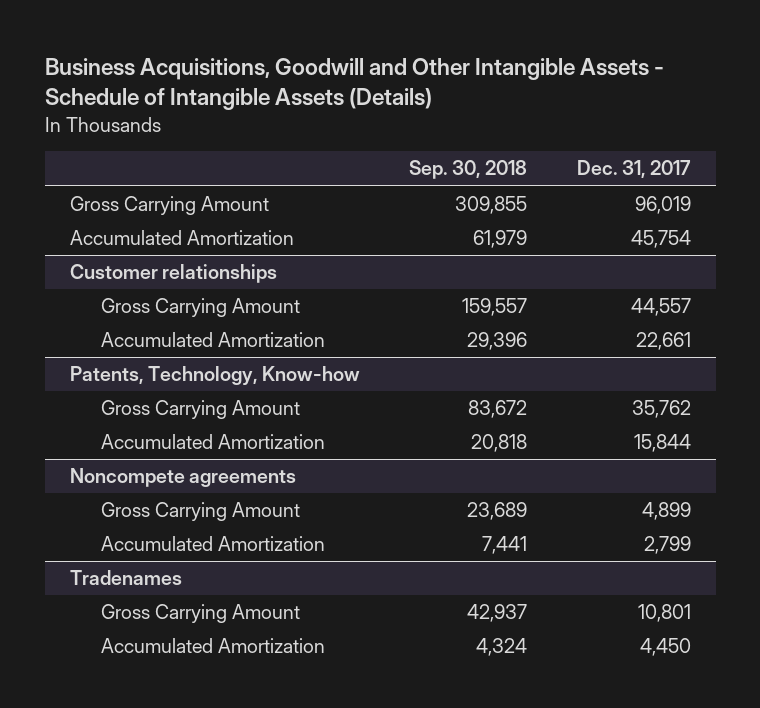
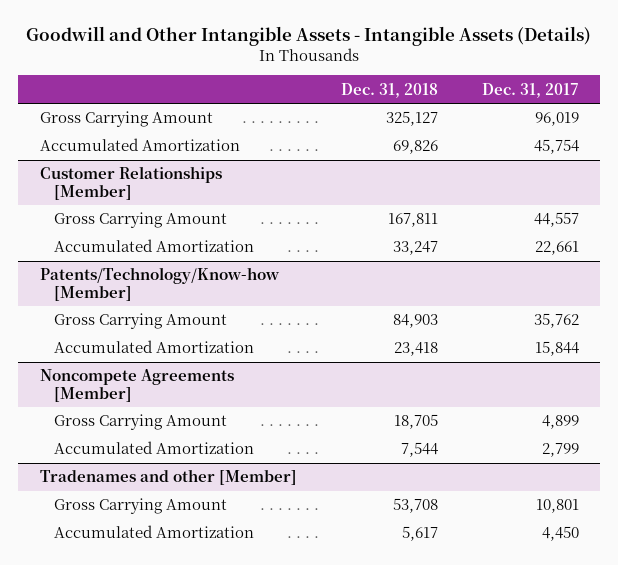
[44,57,664,111] Business Acquisitions, Goodwill and Other Intangible Assets - Schedule of Intangible Assets (Details) -> [26,25,592,46] Goodwill and Other Intangible Assets - Intangible Assets (Details)
[409,160,528,180] Sep. 30, 2018 -> none
none -> [340,82,438,98] Dec. 31, 2018
[69,264,277,284] Customer relationships -> [39,166,222,200] Customer Relationships [Member]
[69,366,360,386] Patents, Technology, Know-how -> [39,267,280,301] Patents/Technology/Know-how [Member]
[69,468,296,488] Noncompete agreements -> [39,369,234,402] Noncompete Agreements [Member]
[69,570,182,586] Tradenames -> [39,469,297,486] Tradenames and other [Member]

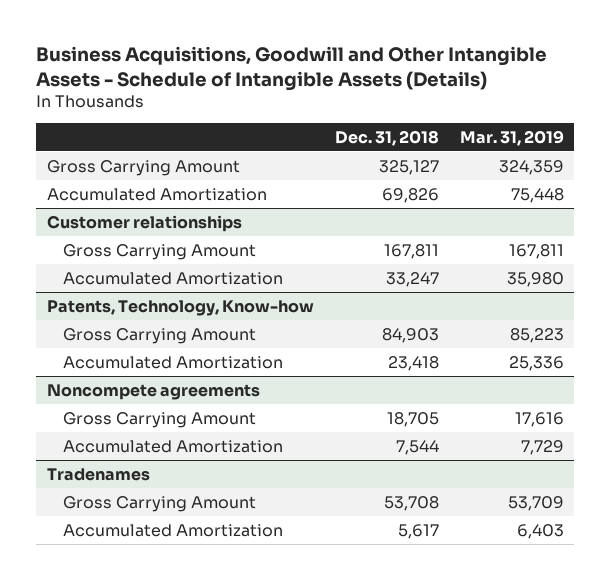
[26,25,592,46] Goodwill and Other Intangible Assets - Intangible Assets (Details) -> [36,46,548,91] Business Acquisitions, Goodwill and Other Intangible Assets - Schedule of Intangible Assets (Details)
[481,82,579,98] Dec. 31, 2017 -> none
none -> [459,129,564,146] Mar. 31, 2019
[39,166,222,200] Customer Relationships [Member] -> [46,214,242,232] Customer relationships
[39,267,280,301] Patents/Technology/Know-how [Member] -> [46,299,314,316] Patents, Technology, Know-how
[39,369,234,402] Noncompete Agreements [Member] -> [46,383,260,400] Noncompete agreements
[39,469,297,486] Tradenames and other [Member] -> [46,467,150,481] Tradenames

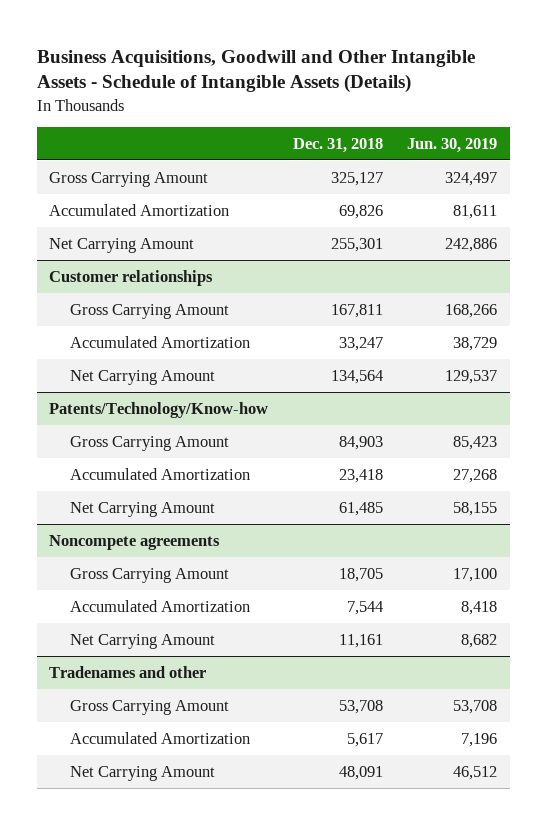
[459,129,564,146] Mar. 31, 2019 -> none
none -> [407,137,498,153] Jun. 30, 2019
none -> [49,237,195,253] Net Carrying Amount
none -> [70,369,216,385] Net Carrying Amount
[46,299,314,316] Patents, Technology, Know-how -> [49,401,269,418] Patents/Technology/Know-how
none -> [70,501,216,517] Net Carrying Amount
none -> [70,633,216,649] Net Carrying Amount
[46,467,150,481] Tradenames -> [49,665,207,678] Tradenames and other
none -> [70,765,216,781] Net Carrying Amount

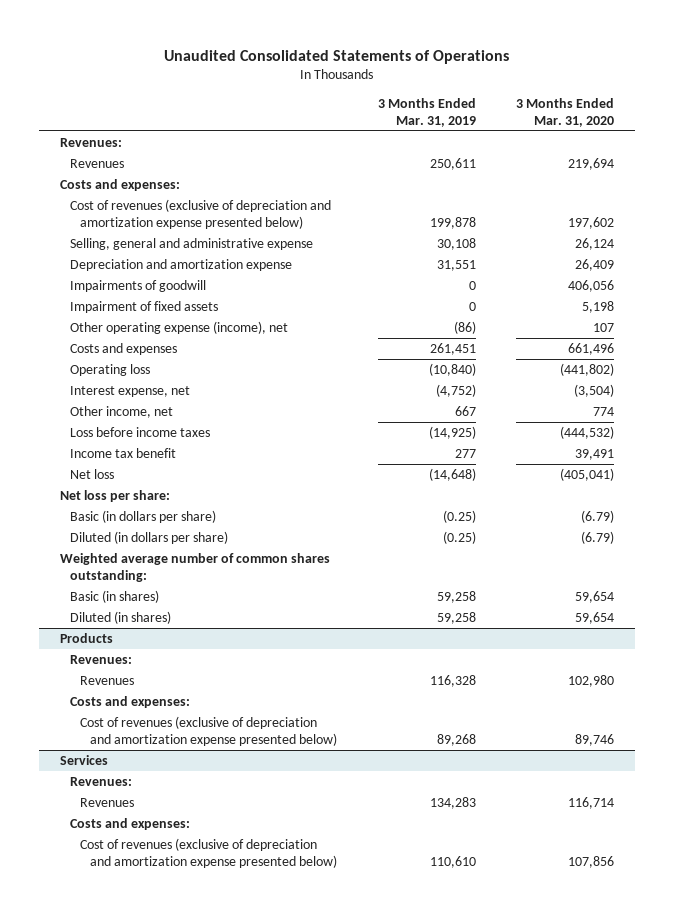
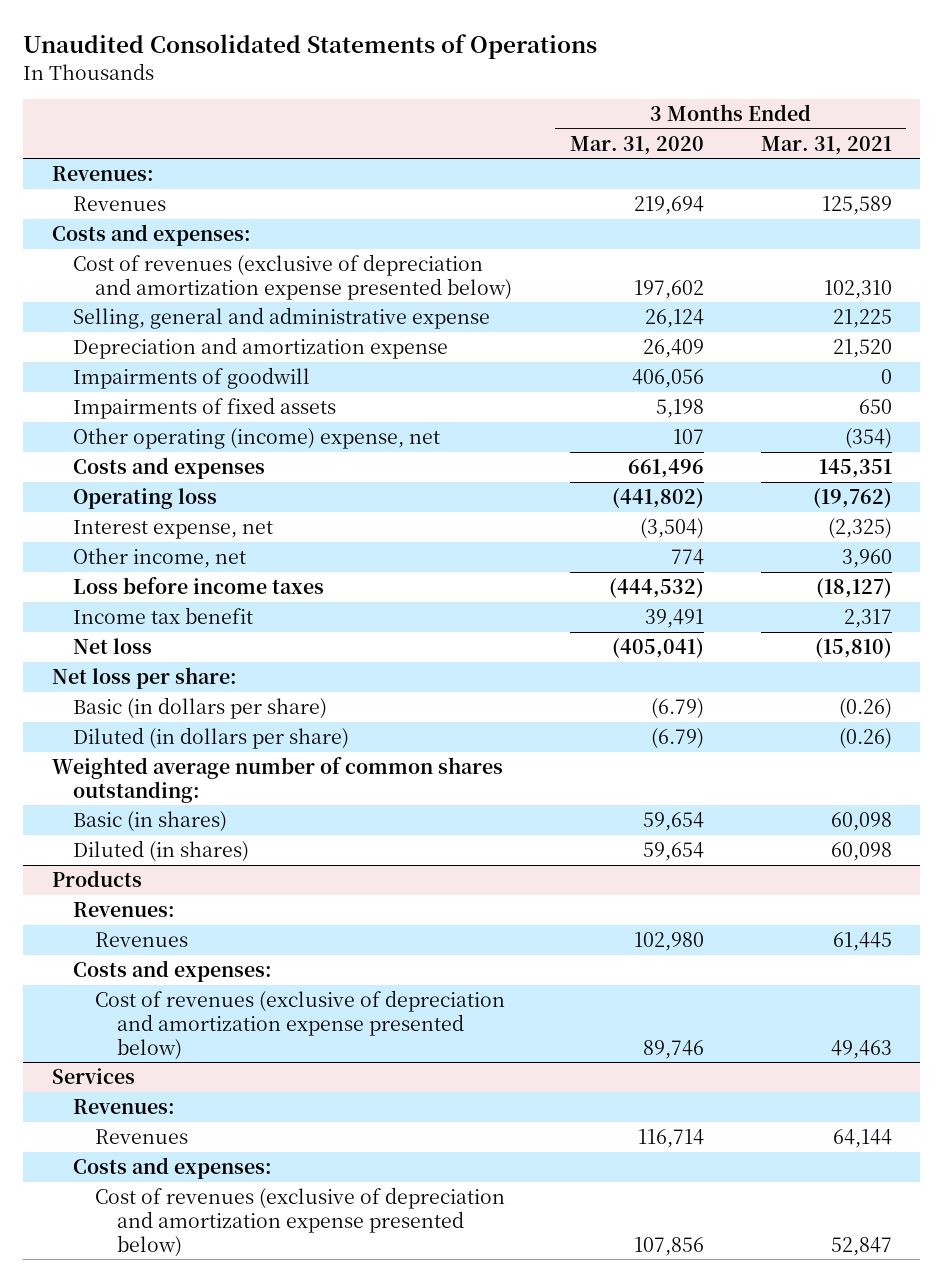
[377,97,476,127] 3 Months Ended Mar. 31, 2019 -> none
none -> [760,135,892,155] Mar. 31, 2021
[69,301,218,314] Impairment of fixed assets -> [73,396,337,419] Impairments of fixed assets
[69,321,288,335] Other operating expense (income), net -> [73,427,441,449] Other operating (income) expense, net

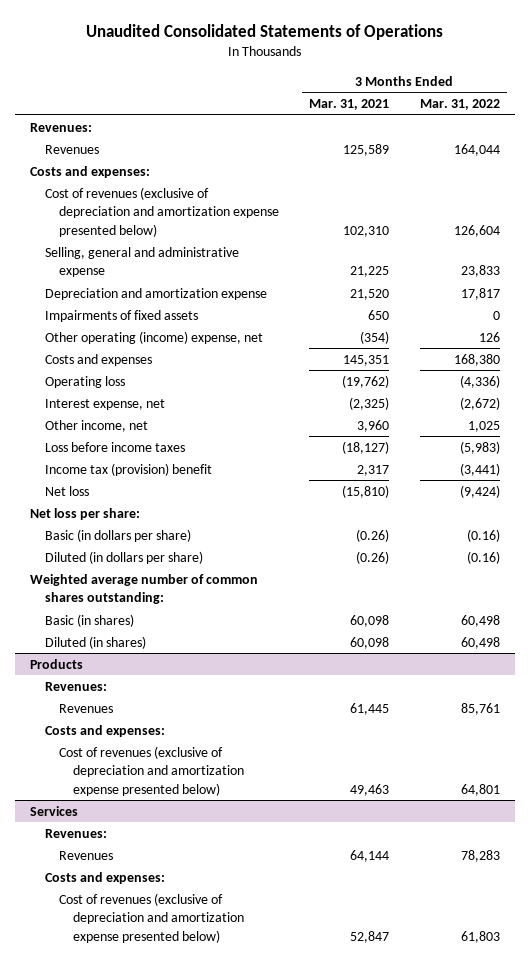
[569,135,704,155] Mar. 31, 2020 -> none
none -> [419,99,500,111] Mar. 31, 2022
[73,366,311,389] Impairments of goodwill -> none
[73,606,254,624] Income tax benefit -> [44,462,212,476] Income tax (provision) benefit

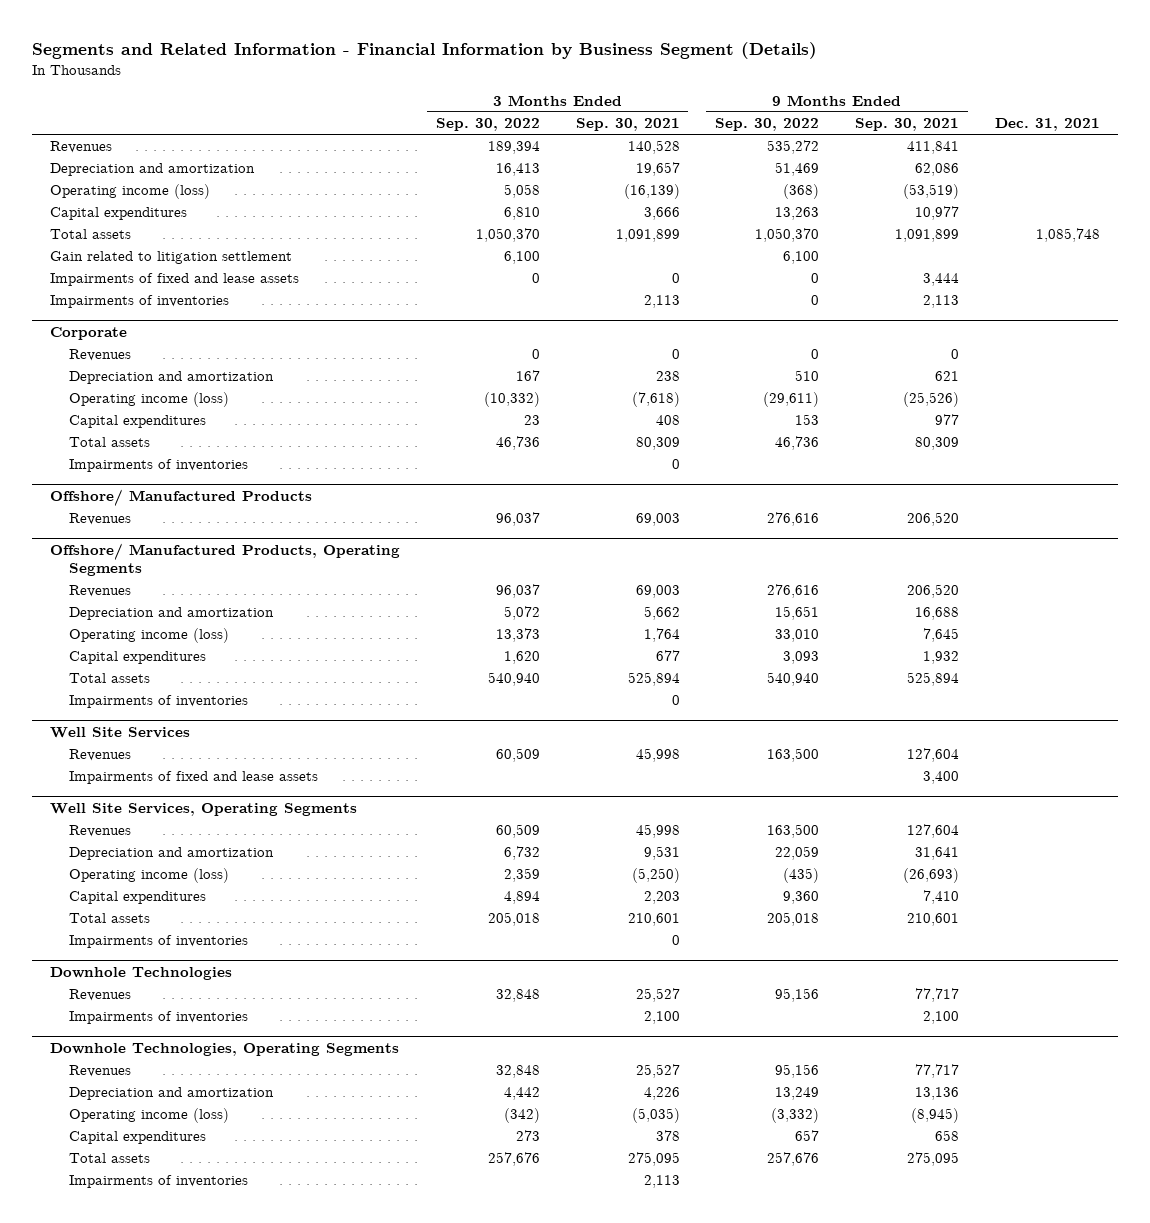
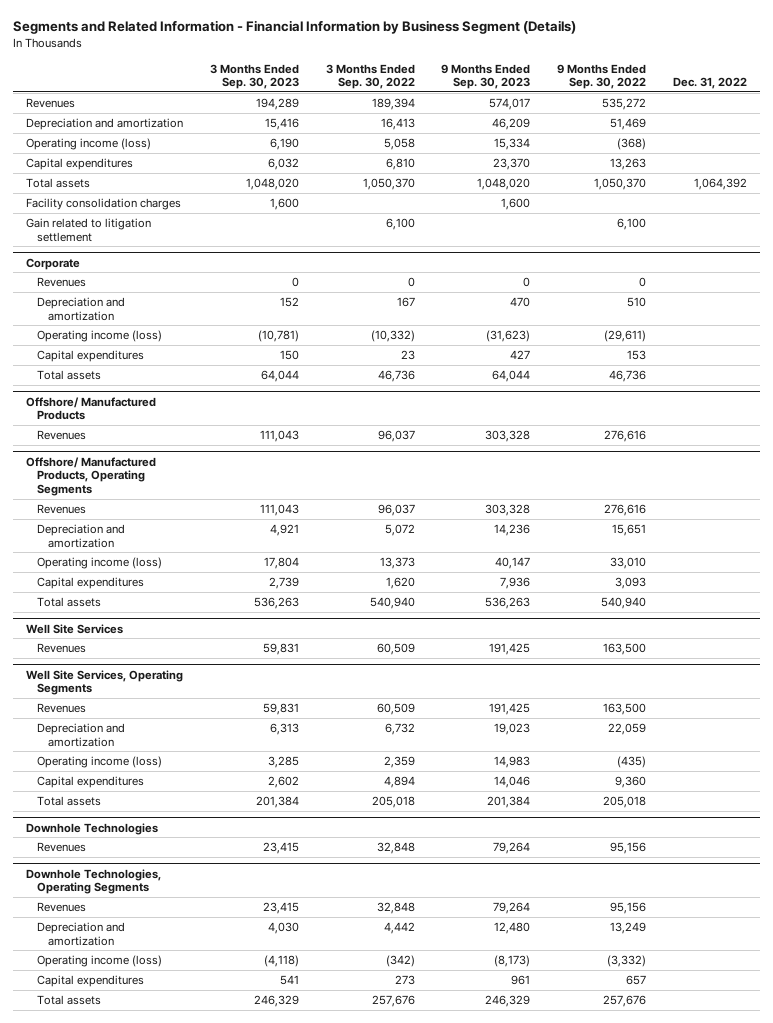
[575,117,680,131] Sep. 30, 2021 -> none
[855,117,960,131] Sep. 30, 2021 -> none
[995,117,1101,131] Dec. 31, 2021 -> none
none -> [210,63,300,90] 3 Months Ended Sep. 30, 2023
none -> [441,63,531,90] 9 Months Ended Sep. 30, 2023
none -> [672,77,747,90] Dec. 31, 2022
none -> [26,197,182,210] Facility consolidation charges
[49,273,299,287] Impairments of fixed and lease assets -> none
[49,295,229,309] Impairments of inventories -> none
[69,459,249,473] Impairments of inventories -> none
[69,695,249,709] Impairments of inventories -> none
[69,771,319,785] Impairments of fixed and lease assets -> none
[69,935,249,949] Impairments of inventories -> none
[69,1011,249,1025] Impairments of inventories -> none
[69,1175,249,1189] Impairments of inventories -> none

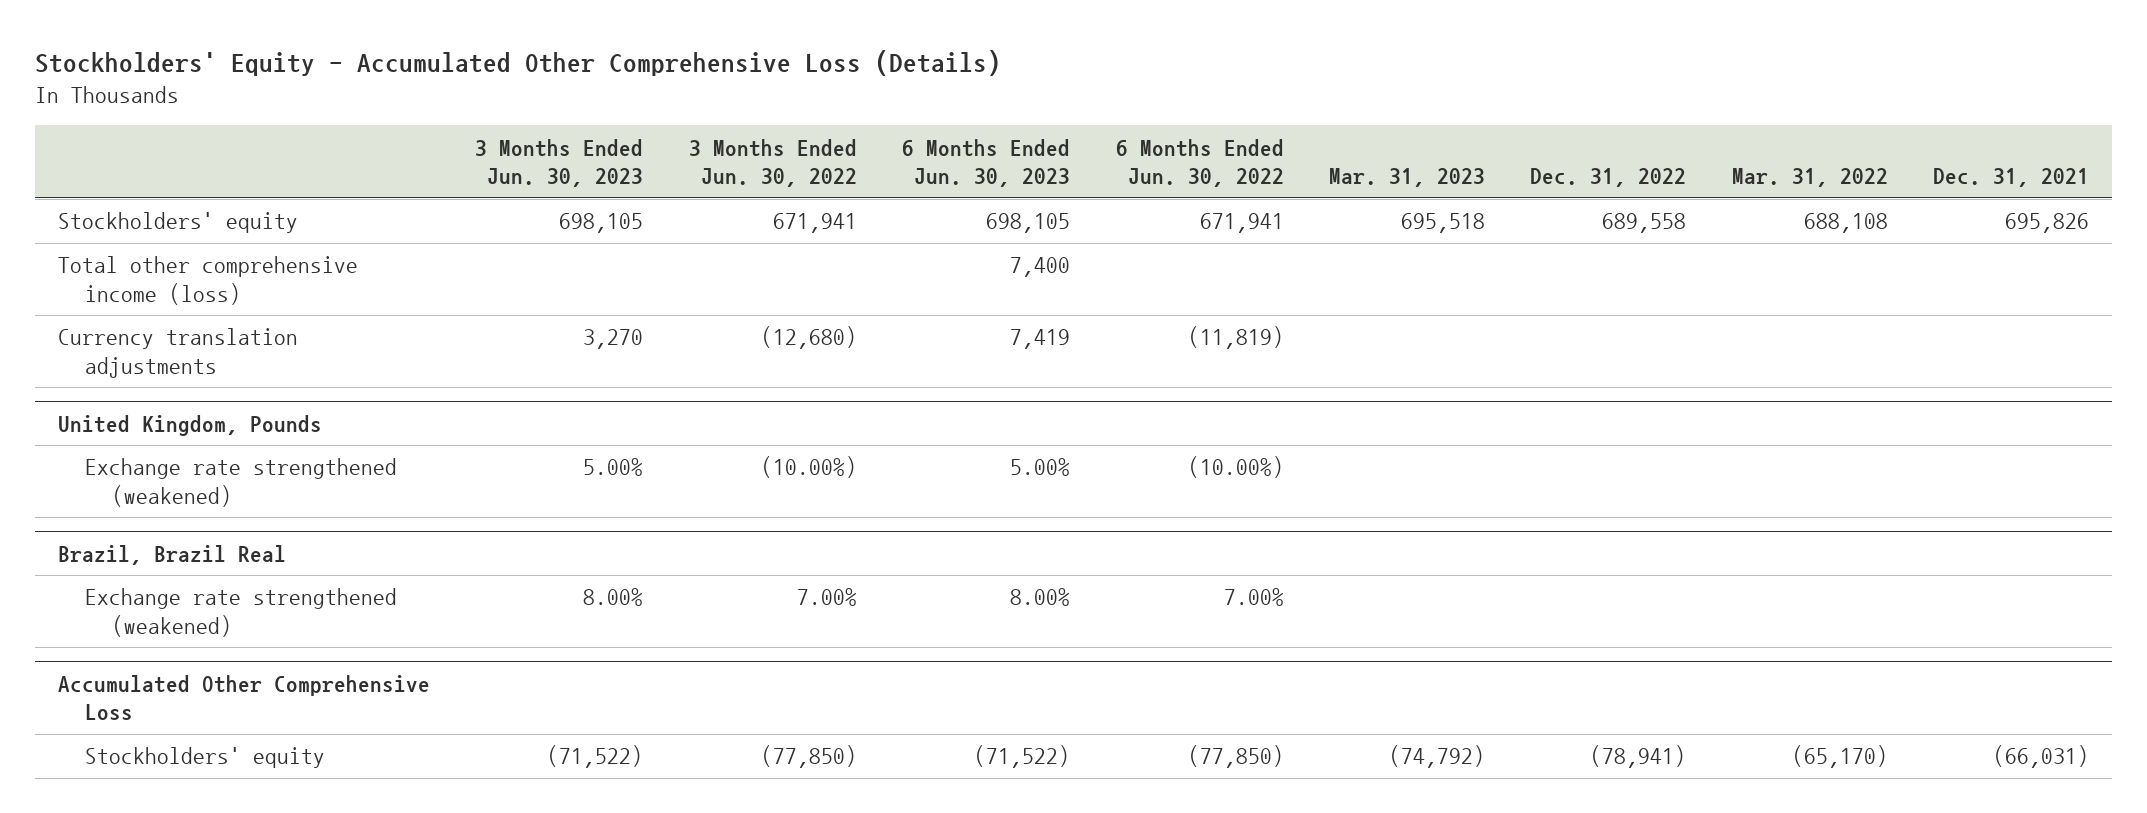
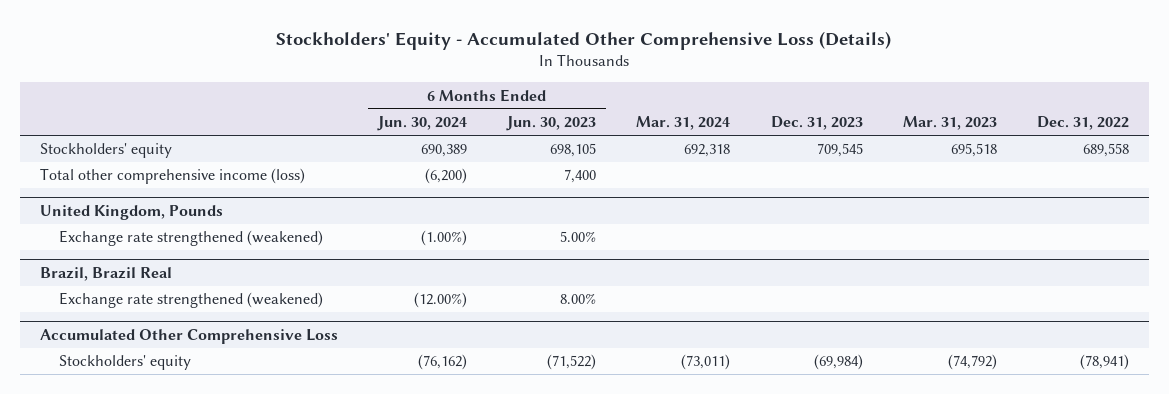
[475,138,644,188] 3 Months Ended Jun. 30, 2023 -> none
[688,138,857,188] 3 Months Ended Jun. 30, 2022 -> none
[1115,138,1284,188] 6 Months Ended Jun. 30, 2022 -> none
[1731,168,1888,188] Mar. 31, 2022 -> none
[1933,168,2090,188] Dec. 31, 2021 -> none
none -> [376,116,467,132] Jun. 30, 2024
none -> [636,116,731,131] Mar. 31, 2024
none -> [770,116,863,131] Dec. 31, 2023
[57,328,298,378] Currency translation adjustments -> none

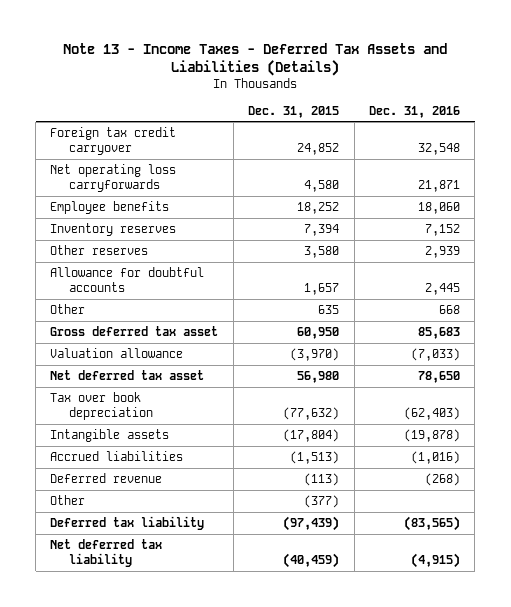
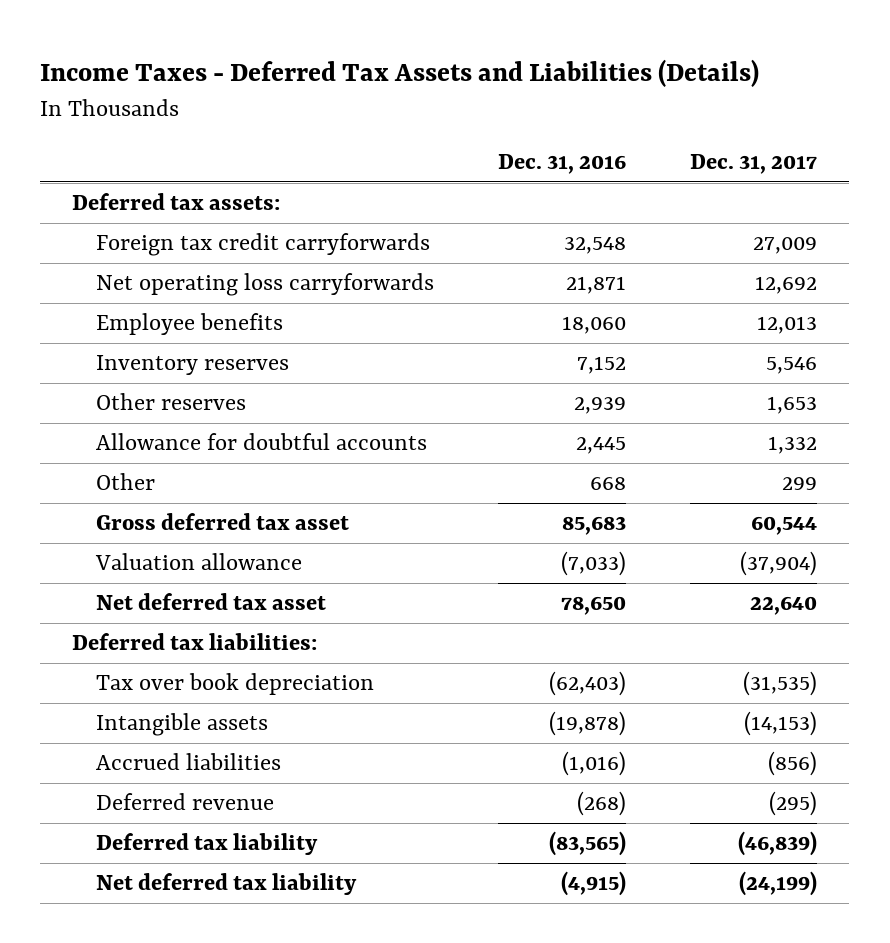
[63,42,448,77] Note 13 - Income Taxes - Deferred Tax Assets and Liabilities (Details) -> [40,58,760,87] Income Taxes - Deferred Tax Assets and Liabilities (Details)
[248,105,340,118] Dec. 31, 2015 -> none
none -> [690,154,818,175] Dec. 31, 2017
none -> [72,193,281,211] Deferred tax assets:
[50,126,177,156] Foreign tax credit carryover -> [96,233,431,257] Foreign tax credit carryforwards
none -> [72,633,318,651] Deferred tax liabilities:
[50,494,86,505] Other -> none

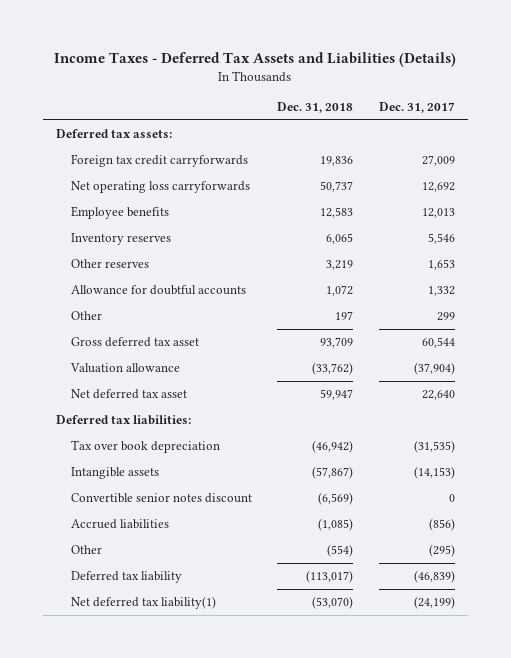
[498,154,627,175] Dec. 31, 2016 -> none
none -> [277,102,354,114] Dec. 31, 2018
none -> [70,493,252,504] Convertible senior notes discount
[96,793,275,811] Deferred revenue -> [70,545,102,555] Other
[96,873,358,896] Net deferred tax liability -> [70,596,216,610] Net deferred tax liability(1)

